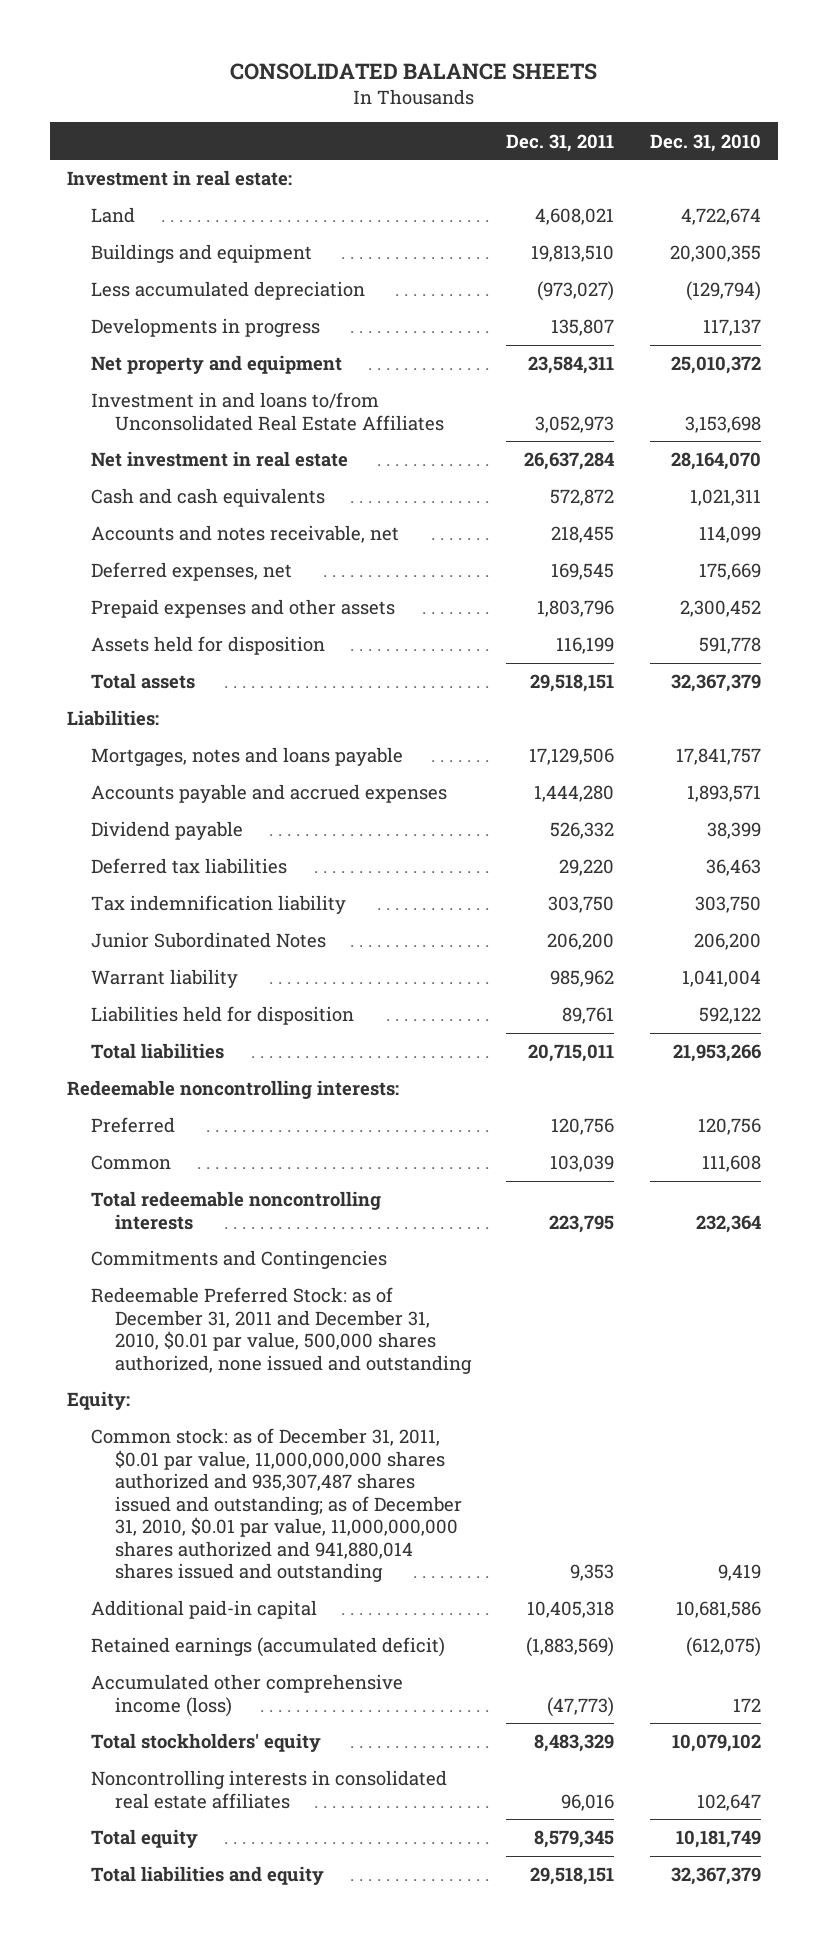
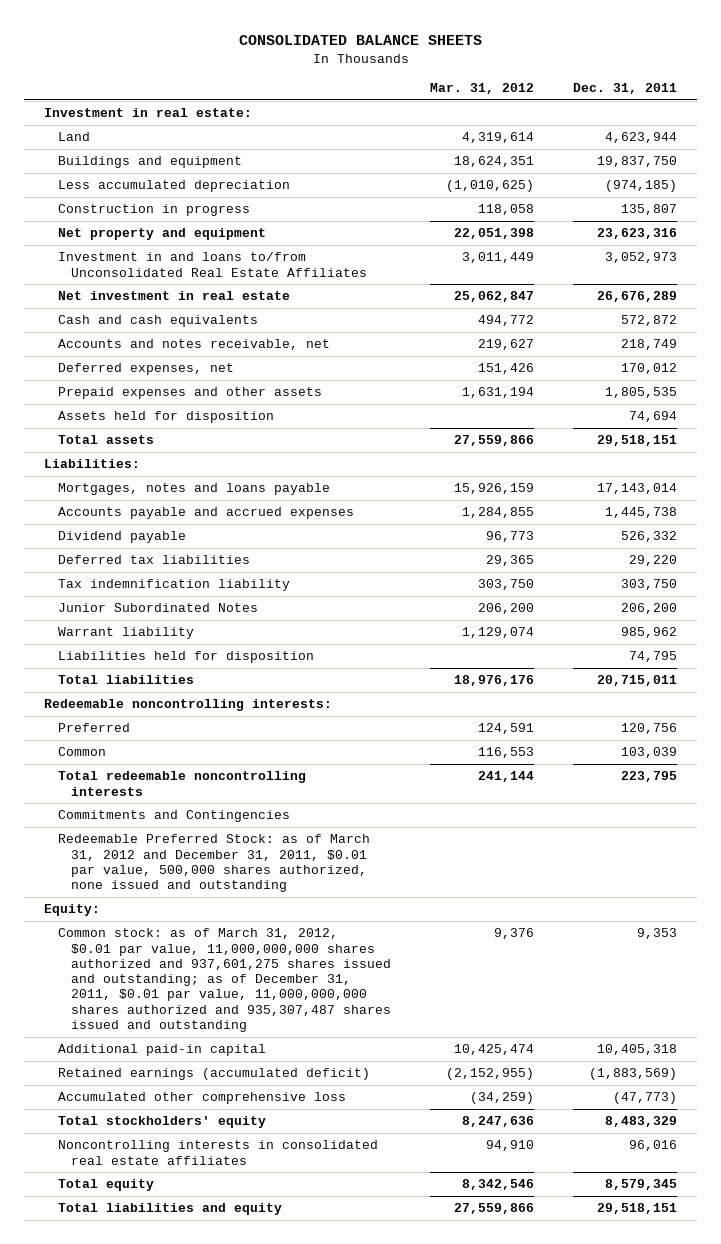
[649,133,761,152] Dec. 31, 2010 -> none
none -> [430,83,535,95] Mar. 31, 2012
[535,208,615,226] 4,608,021 -> [605,132,678,144] 4,623,944
[531,245,615,263] 19,813,510 -> [597,156,678,168] 19,837,750
[537,281,615,302] (973,027) -> [605,180,678,193] (974,185)
[91,318,321,338] Developments in progress -> [57,204,250,217] Construction in progress
[528,356,615,375] 23,584,311 -> [597,228,678,240] 23,623,316
[524,452,615,471] 26,637,284 -> [597,291,678,303] 26,676,289
[551,526,615,544] 218,455 -> [621,339,678,351] 218,749
[551,563,615,581] 169,545 -> [621,363,678,375] 170,012
[537,600,615,618] 1,803,796 -> [605,387,678,399] 1,805,535
[556,637,615,655] 116,199 -> [629,411,678,423] 74,694
[529,748,615,766] 17,129,506 -> [597,483,678,495] 17,143,014
[534,785,615,803] 1,444,280 -> [605,507,678,519] 1,445,738
[562,1007,615,1025] 89,761 -> [629,651,678,663] 74,795
[91,1287,473,1374] Redeemable Preferred Stock: as of December 31, 2011 and December 31, 2010, $0.01 par value, 500,000 shares authorized, none issued and outstanding -> [57,834,370,893] Redeemable Preferred Stock: as of March 31, 2012 and December 31, 2011, $0.01 par value, 500,000 shares authorized, none issued and outstanding
[91,1428,463,1583] Common stock: as of December 31, 2011, $0.01 par value, 11,000,000,000 shares authorized and 935,307,487 shares issued and outstanding; as of December 31, 2010, $0.01 par value, 11,000,000,000 shares authorized and 941,880,014 shares issued and outstanding -> [57,928,391,1032] Common stock: as of March 31, 2012, $0.01 par value, 11,000,000,000 shares authorized and 937,601,275 shares issued and outstanding; as of December 31, 2011, $0.01 par value, 11,000,000,000 shares authorized and 935,307,487 shares issued and outstanding
[91,1674,404,1717] Accumulated other comprehensive income (loss) -> [57,1092,346,1105] Accumulated other comprehensive loss

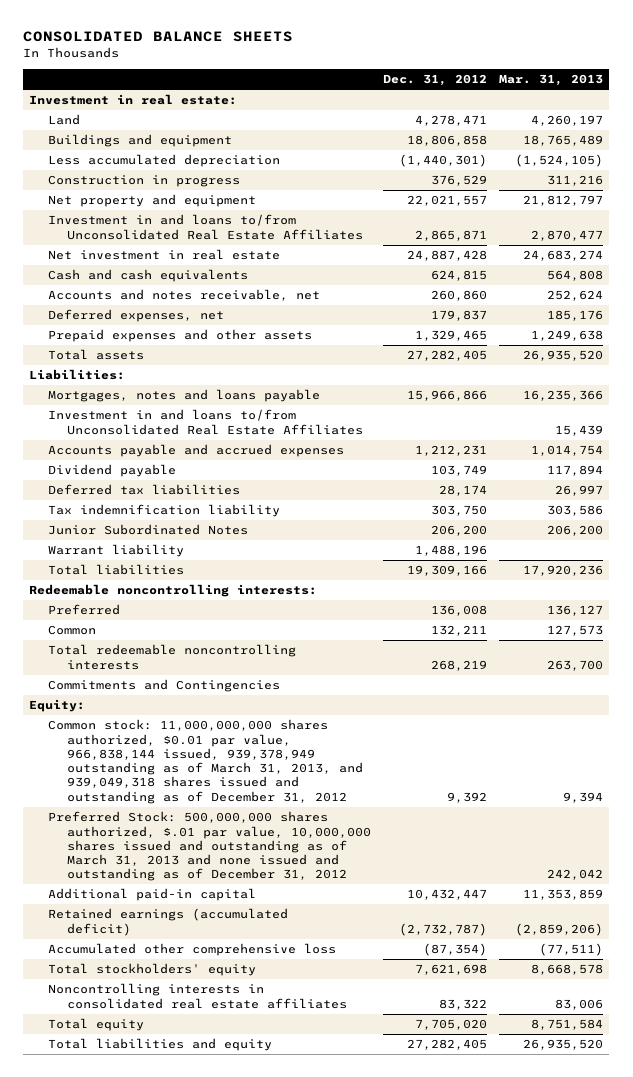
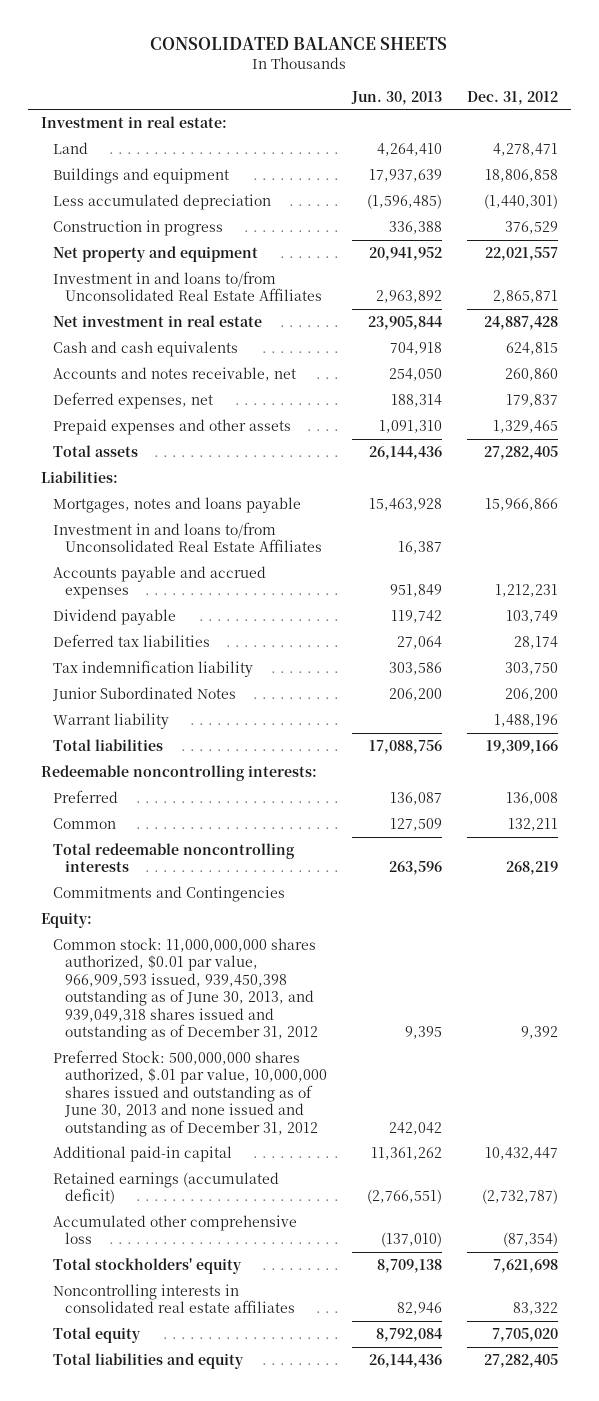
[499,73,604,86] Mar. 31, 2013 -> none
none -> [350,90,442,105] Jun. 30, 2013
[47,719,363,804] Common stock: 11,000,000,000 shares authorized, $0.01 par value, 966,838,144 issued, 939,378,949 outstanding as of March 31, 2013, and 939,049,318 shares issued and outstanding as of December 31, 2012 -> [52,938,318,1041] Common stock: 11,000,000,000 shares authorized, $0.01 par value, 966,909,593 issued, 939,450,398 outstanding as of June 30, 2013, and 939,049,318 shares issued and outstanding as of December 31, 2012
[47,811,371,882] Preferred Stock: 500,000,000 shares authorized, $.01 par value, 10,000,000 shares issued and outstanding as of March 31, 2013 and none issued and outstanding as of December 31, 2012 -> [52,1050,327,1137] Preferred Stock: 500,000,000 shares authorized, $.01 par value, 10,000,000 shares issued and outstanding as of June 30, 2013 and none issued and outstanding as of December 31, 2012

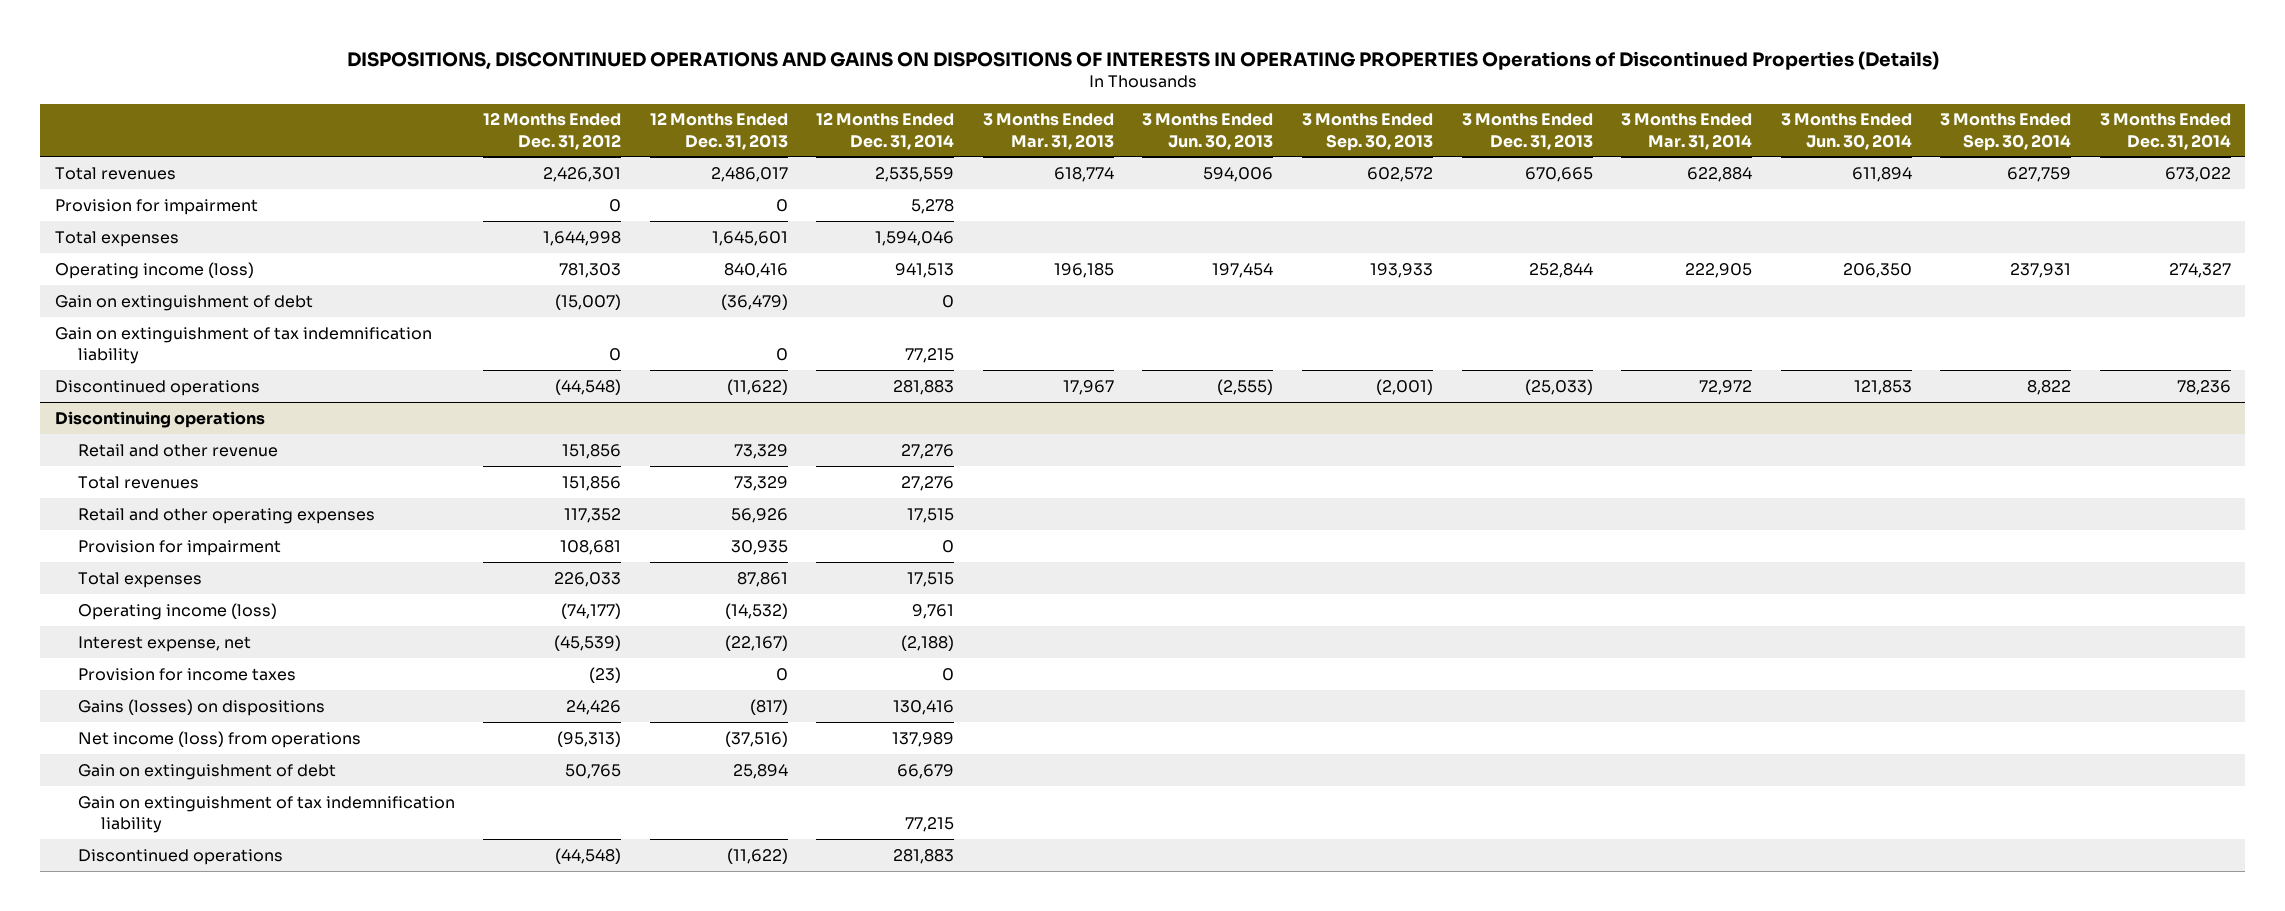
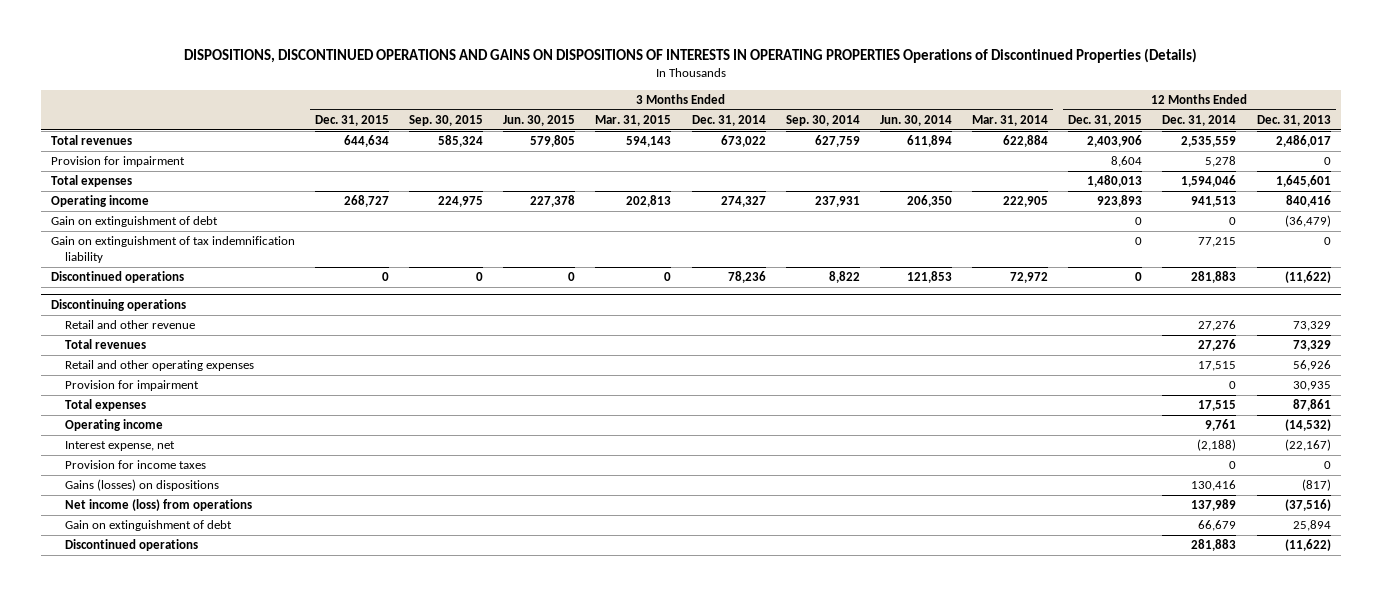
[483,112,622,150] 12 Months Ended Dec. 31, 2012 -> none
[982,113,1114,150] 3 Months Ended Mar. 31, 2013 -> none
[1142,113,1274,150] 3 Months Ended Jun. 30, 2013 -> none
[1302,113,1434,151] 3 Months Ended Sep. 30, 2013 -> none
[1461,113,1593,150] 3 Months Ended Dec. 31, 2013 -> none
none -> [314,114,389,126] Dec. 31, 2015
none -> [409,114,484,126] Sep. 30, 2015
none -> [503,114,576,126] Jun. 30, 2015
none -> [595,114,672,126] Mar. 31, 2015
none -> [1068,114,1143,126] Dec. 31, 2015
[54,261,254,279] Operating income (loss) -> [50,194,149,207] Operating income
[77,602,277,620] Operating income (loss) -> [64,418,163,431] Operating income
[77,795,455,833] Gain on extinguishment of tax indemnification liability -> none

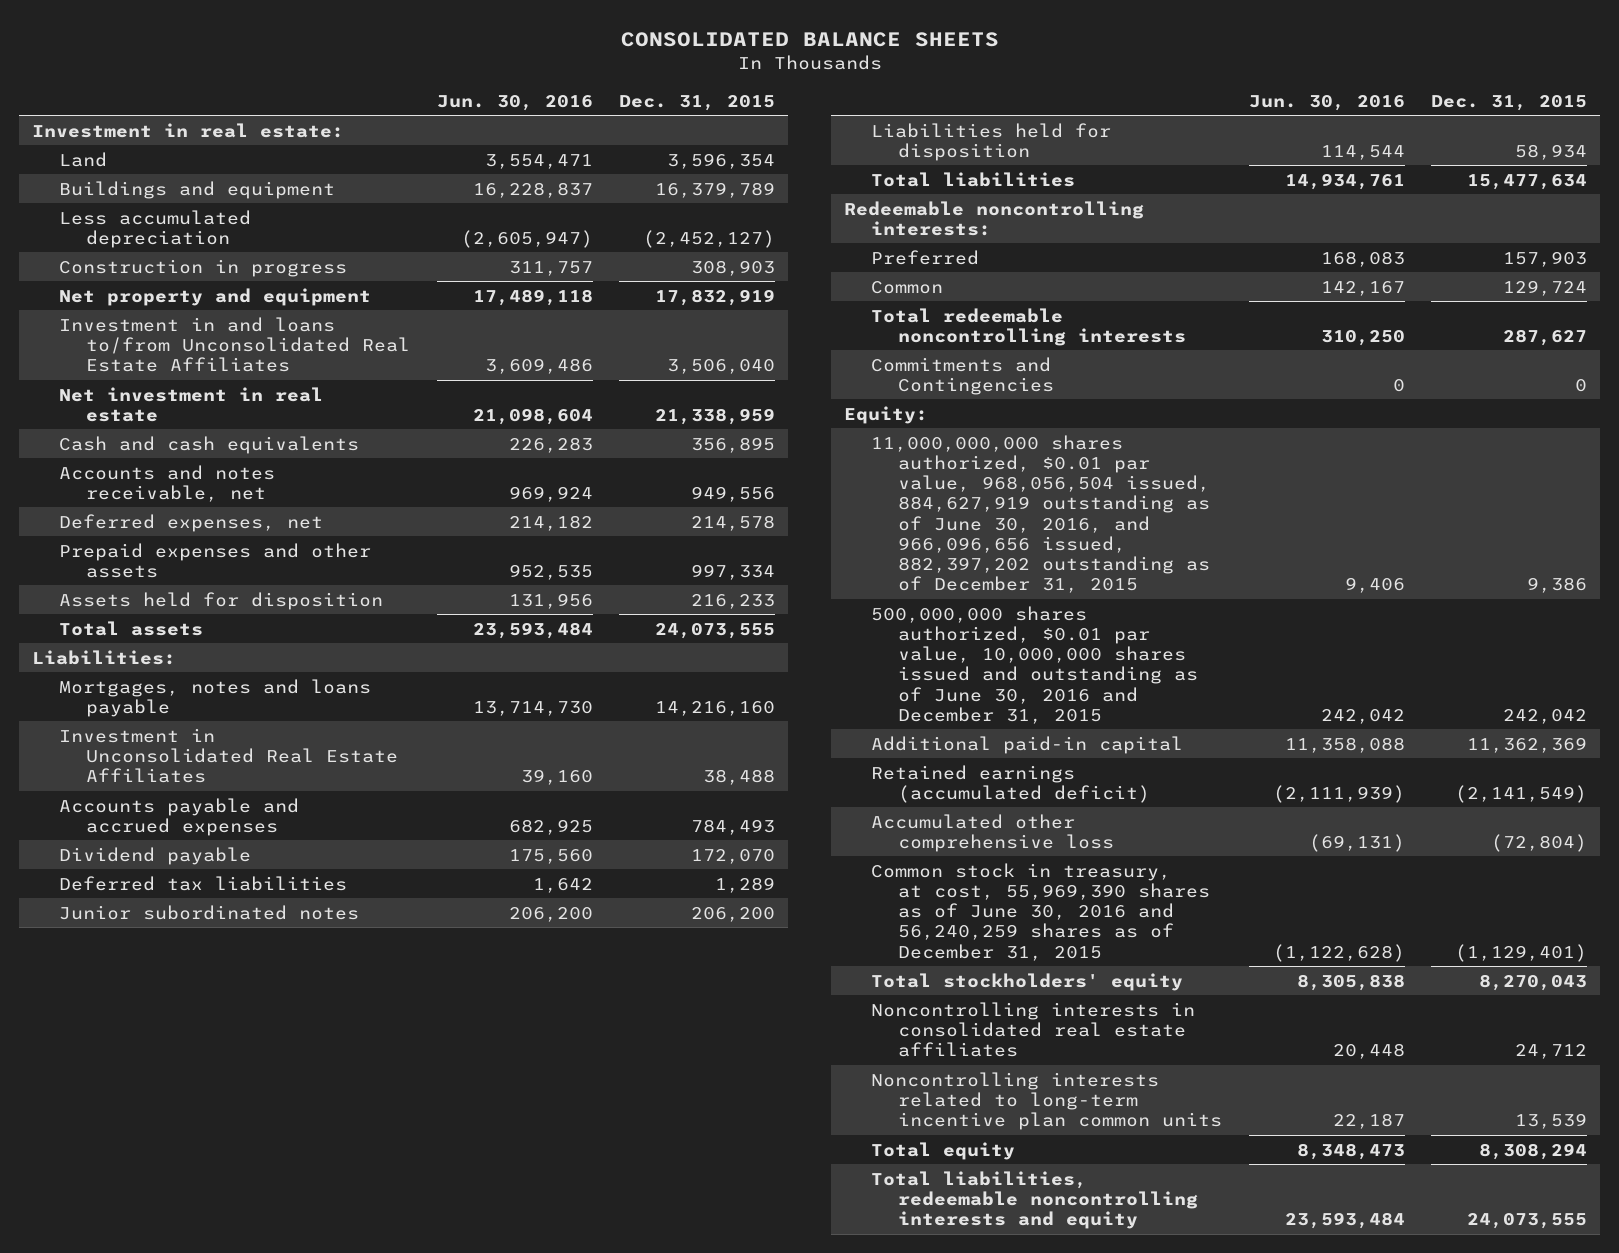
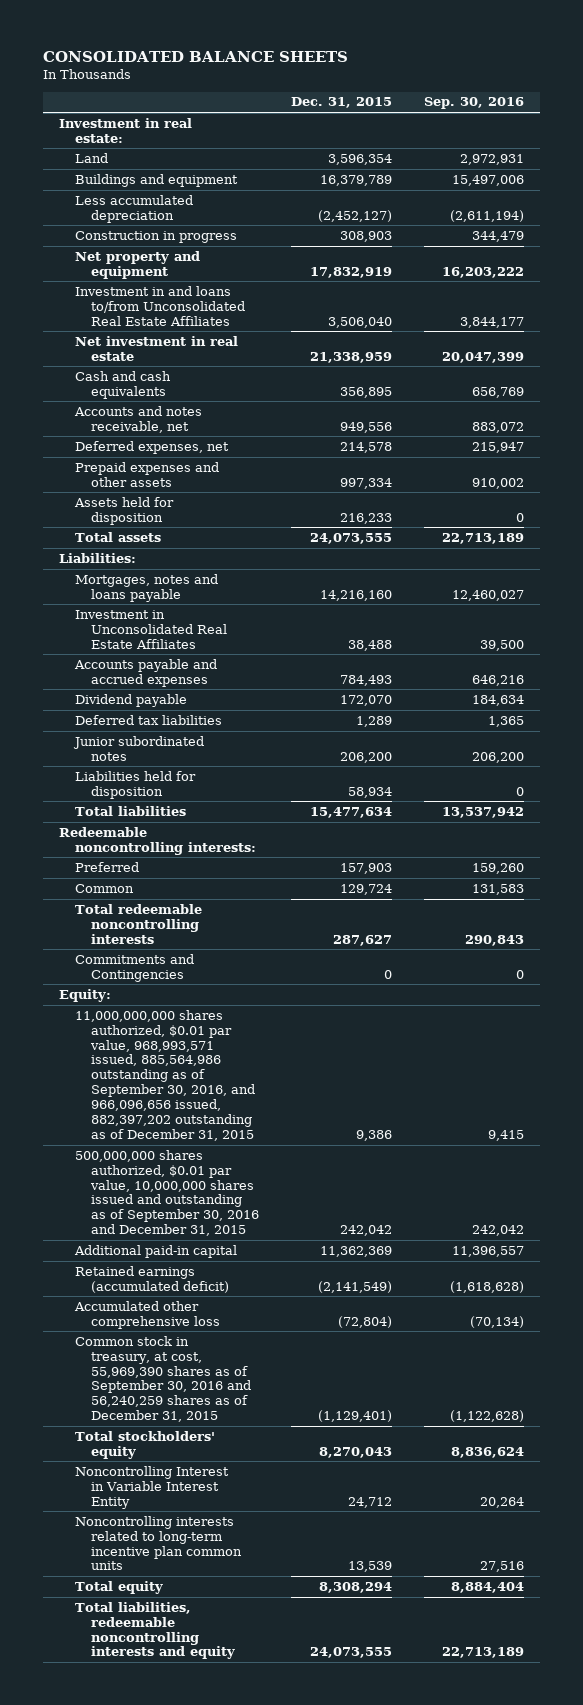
[436,94,593,111] Jun. 30, 2016 -> none
none -> [424,97,525,110] Sep. 30, 2016
[871,434,1211,594] 11,000,000,000 shares authorized, $0.01 par value, 968,056,504 issued, 884,627,919 outstanding as of June 30, 2016, and 966,096,656 issued, 882,397,202 outstanding as of December 31, 2015 -> [75,1009,256,1141] 11,000,000,000 shares authorized, $0.01 par value, 968,993,571 issued, 885,564,986 outstanding as of September 30, 2016, and 966,096,656 issued, 882,397,202 outstanding as of December 31, 2015
[871,605,1199,724] 500,000,000 shares authorized, $0.01 par value, 10,000,000 shares issued and outstanding as of June 30, 2016 and December 31, 2015 -> [75,1149,260,1237] 500,000,000 shares authorized, $0.01 par value, 10,000,000 shares issued and outstanding as of September 30, 2016 and December 31, 2015
[871,862,1211,961] Common stock in treasury, at cost, 55,969,390 shares as of June 30, 2016 and 56,240,259 shares as of December 31, 2015 -> [75,1335,252,1423] Common stock in treasury, at cost, 55,969,390 shares as of September 30, 2016 and 56,240,259 shares as of December 31, 2015
[871,1001,1196,1058] Noncontrolling interests in consolidated real estate affiliates -> [75,1465,230,1509] Noncontrolling Interest in Variable Interest Entity

